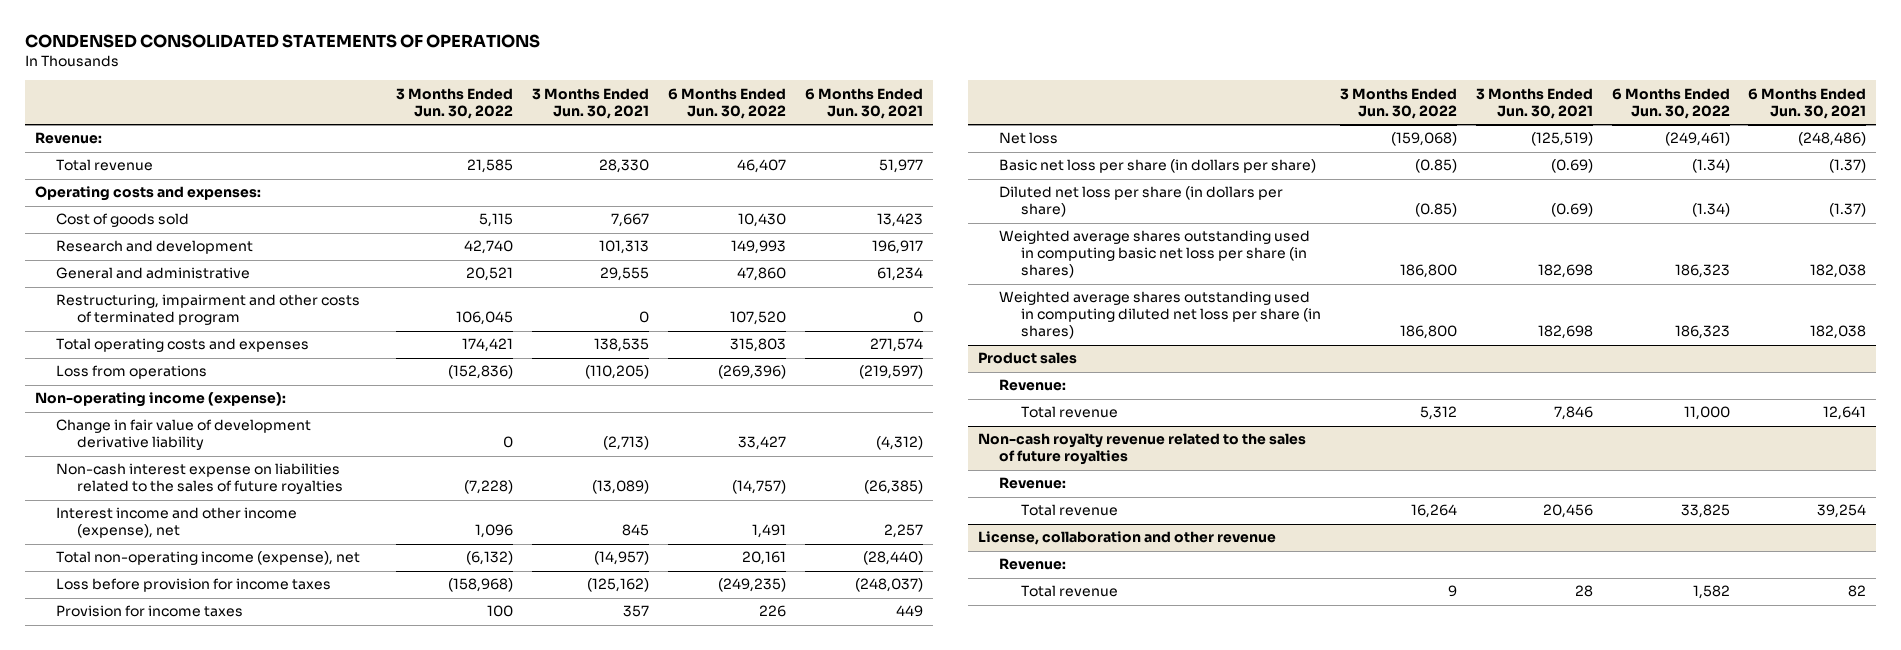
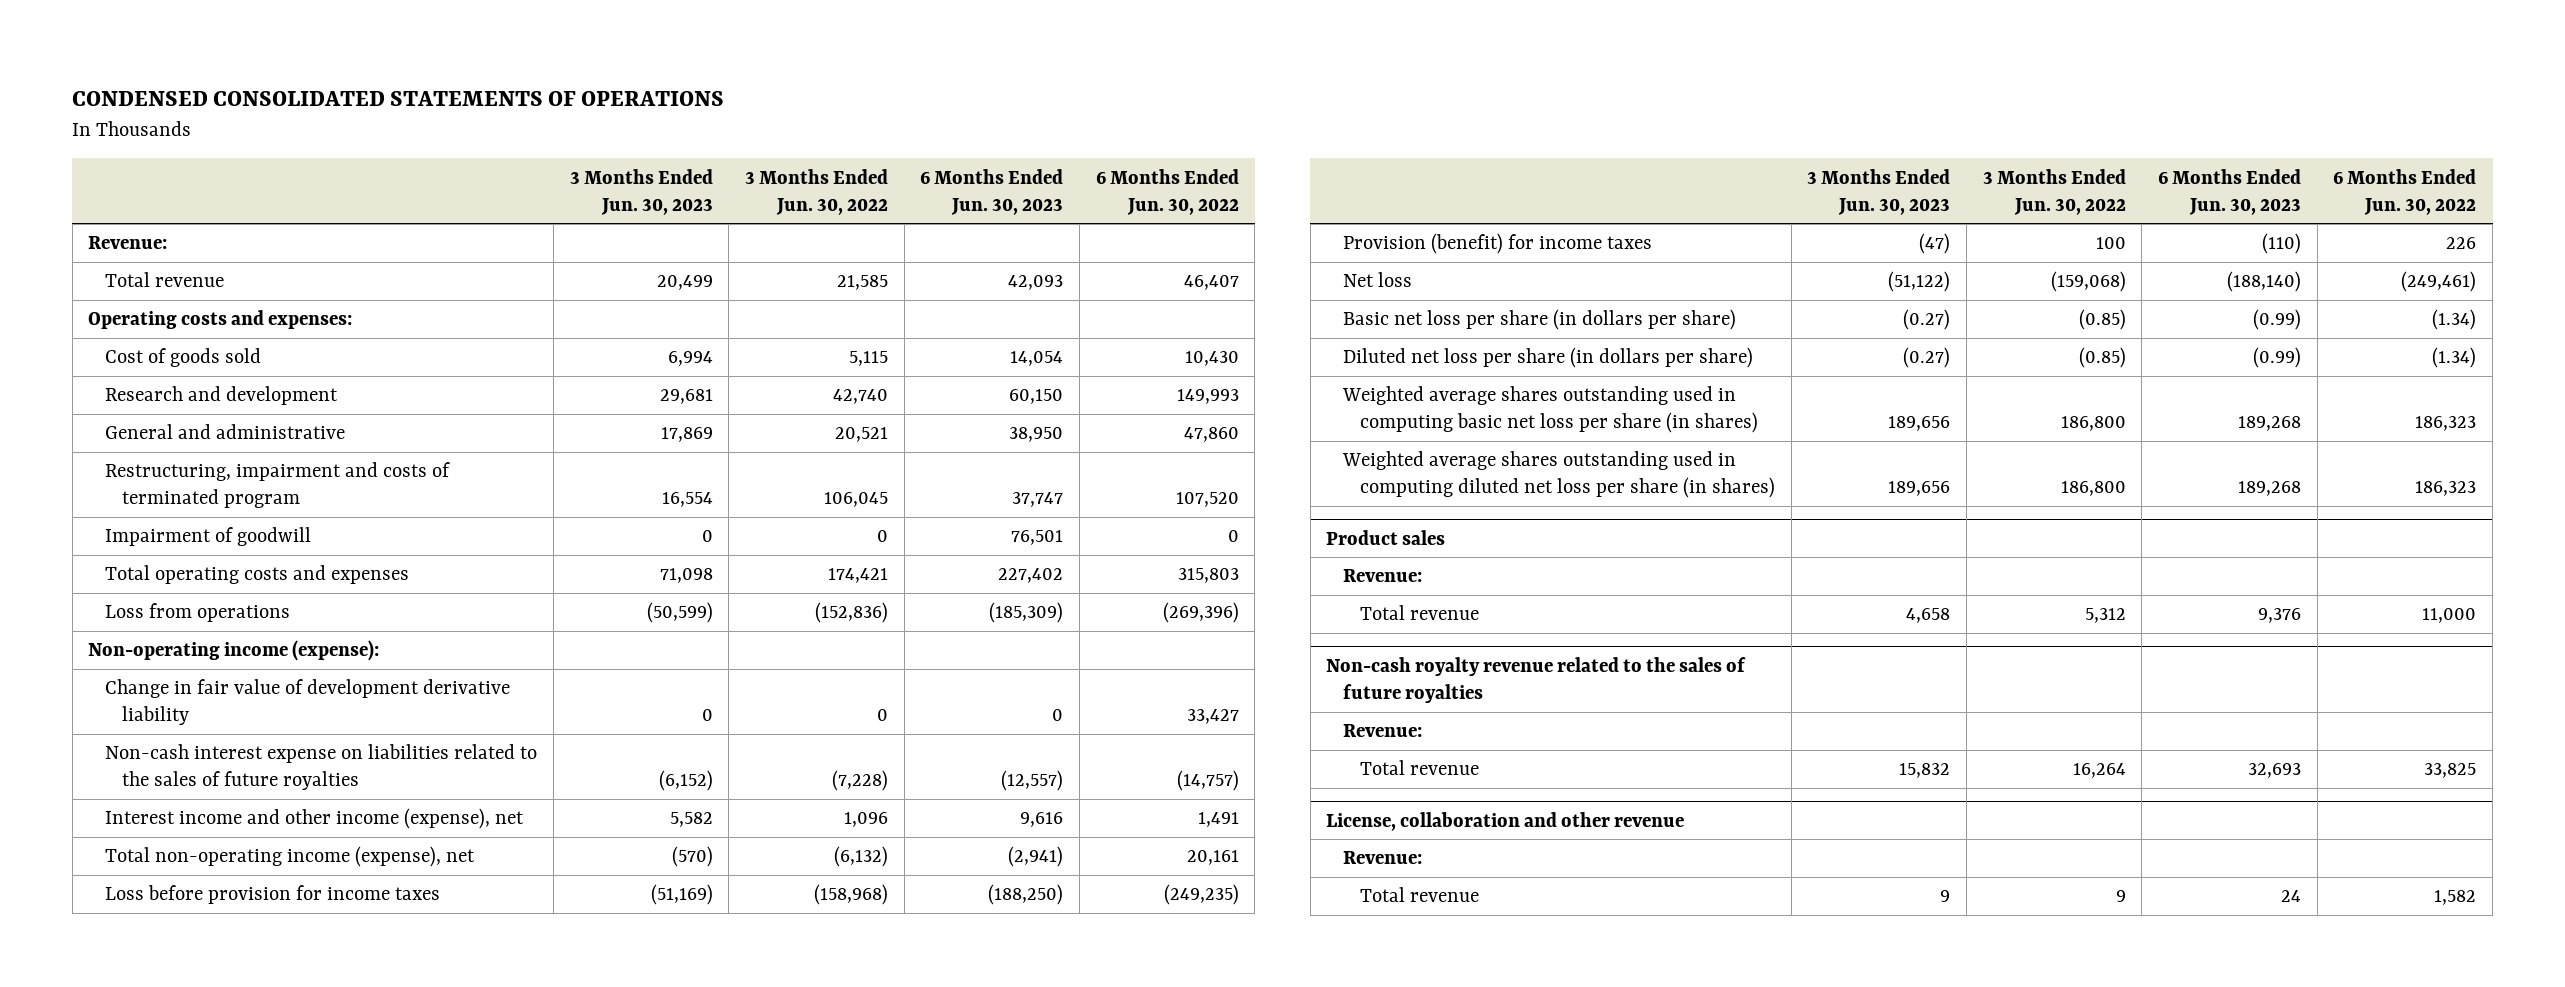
[532,87,650,119] 3 Months Ended Jun. 30, 2021 -> none
[805,87,924,119] 6 Months Ended Jun. 30, 2021 -> none
none -> [569,168,713,215] 3 Months Ended Jun. 30, 2023
none -> [920,168,1064,215] 6 Months Ended Jun. 30, 2023
[56,294,361,326] Restructuring, impairment and other costs of terminated program -> [105,462,451,509] Restructuring, impairment and costs of terminated program
none -> [105,527,312,547] Impairment of goodwill
[56,605,244,618] Provision for income taxes -> [1343,233,1653,255] Provision (benefit) for income taxes

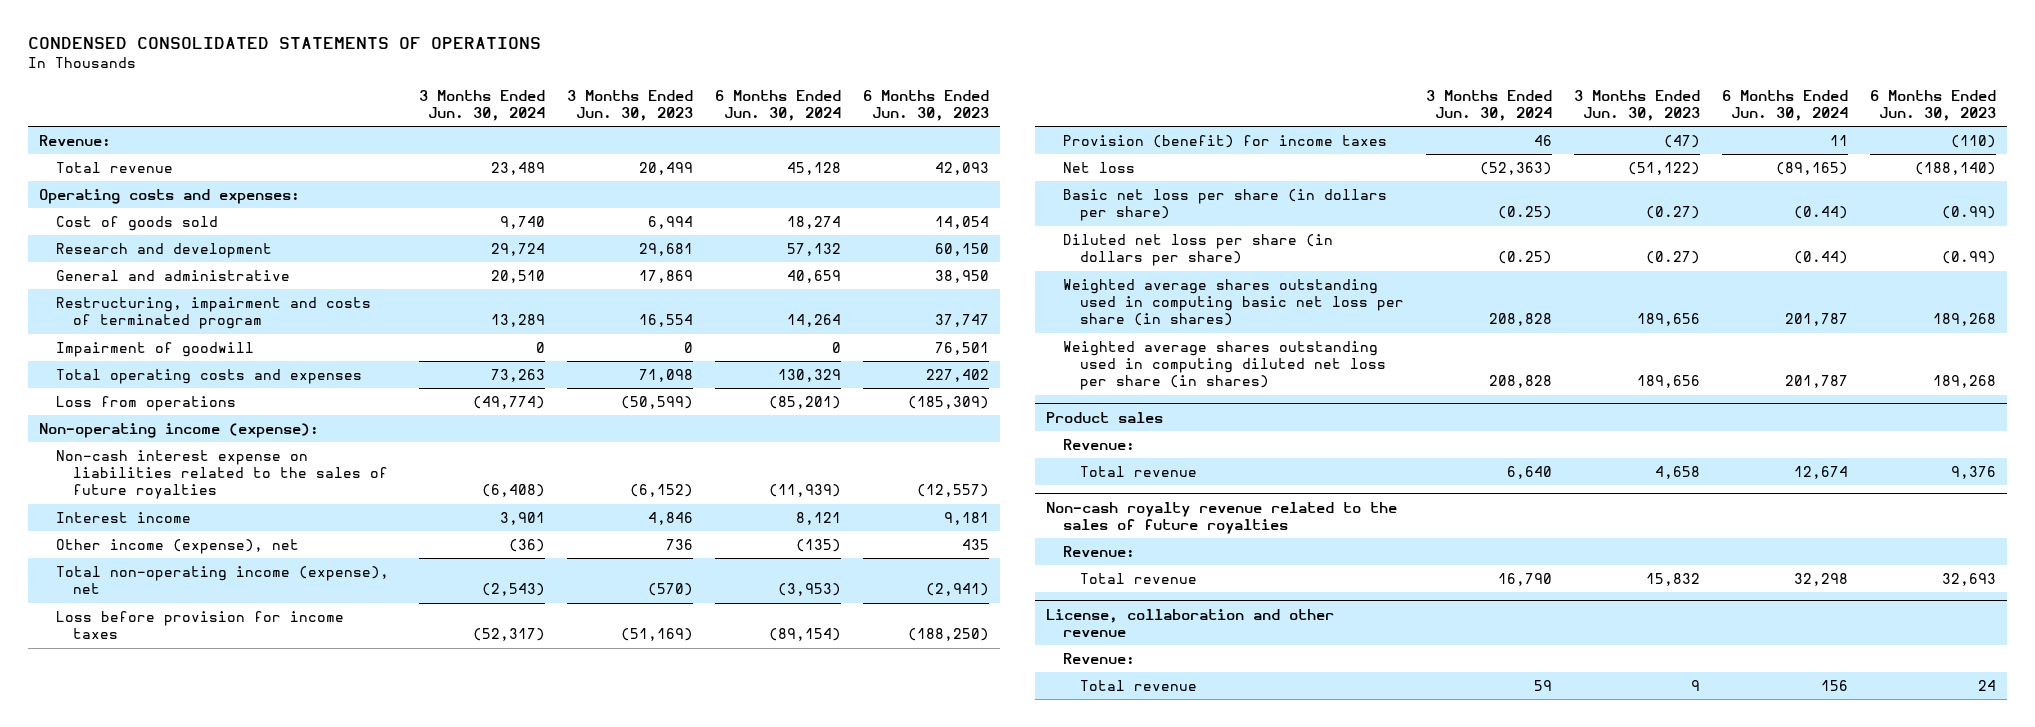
[744,168,888,215] 3 Months Ended Jun. 30, 2022 -> none
[1095,168,1239,215] 6 Months Ended Jun. 30, 2022 -> none
none -> [418,89,545,121] 3 Months Ended Jun. 30, 2024
none -> [715,89,842,121] 6 Months Ended Jun. 30, 2024
[105,679,511,726] Change in fair value of development derivative liability -> none
none -> [55,511,191,523] Interest income
[105,808,525,830] Interest income and other income (expense), net -> [55,538,299,554] Other income (expense), net
[669,812,713,828] 5,582 -> [665,538,693,550] 736
[1020,812,1064,828] 9,616 -> [962,538,990,550] 435

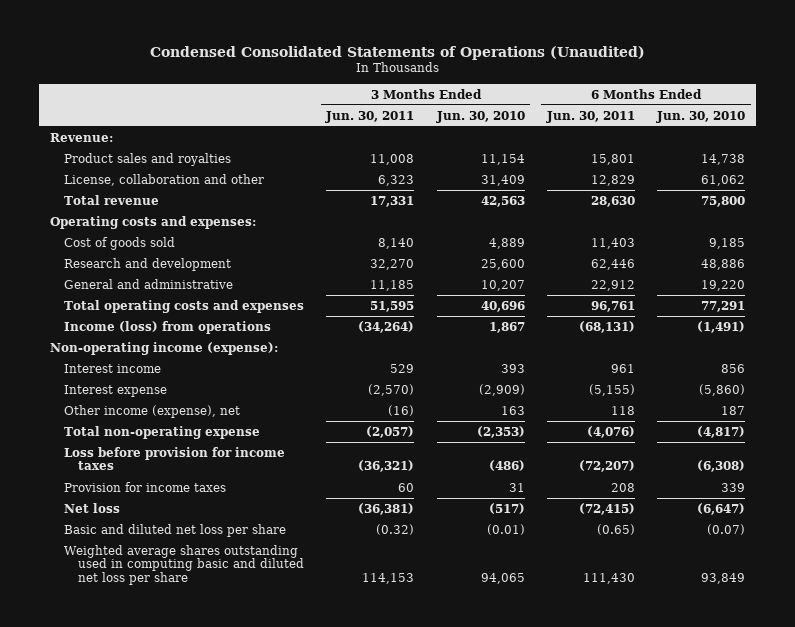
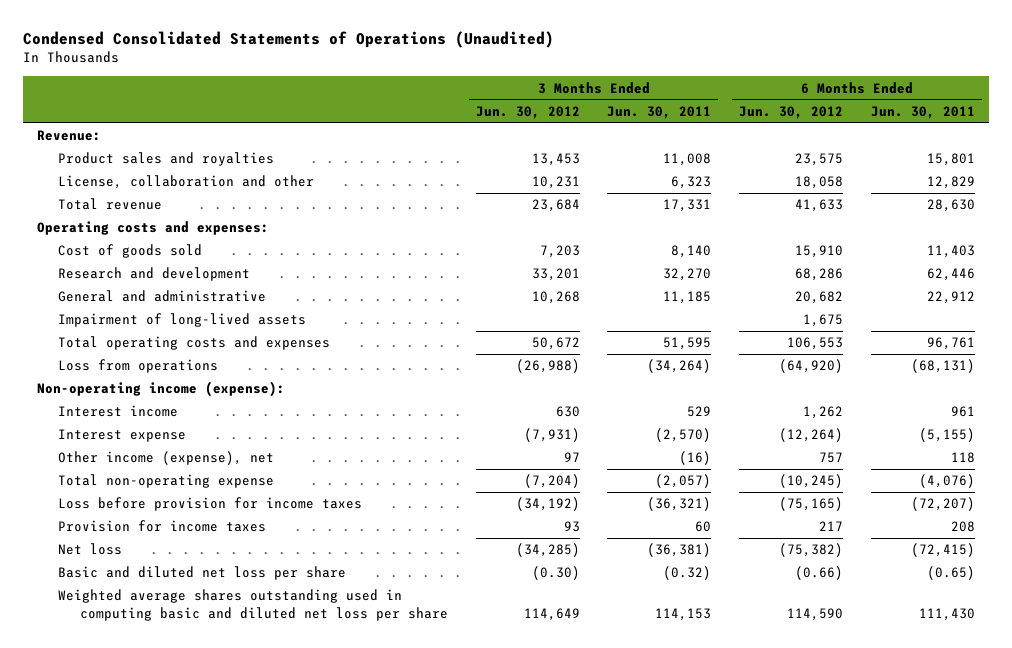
[435,110,525,123] Jun. 30, 2010 -> none
[656,110,746,123] Jun. 30, 2010 -> none
none -> [475,105,580,119] Jun. 30, 2012
none -> [739,105,844,119] Jun. 30, 2012
none -> [58,313,307,328] Impairment of long-lived assets
[64,320,272,334] Income (loss) from operations -> [58,359,219,374] Loss from operations

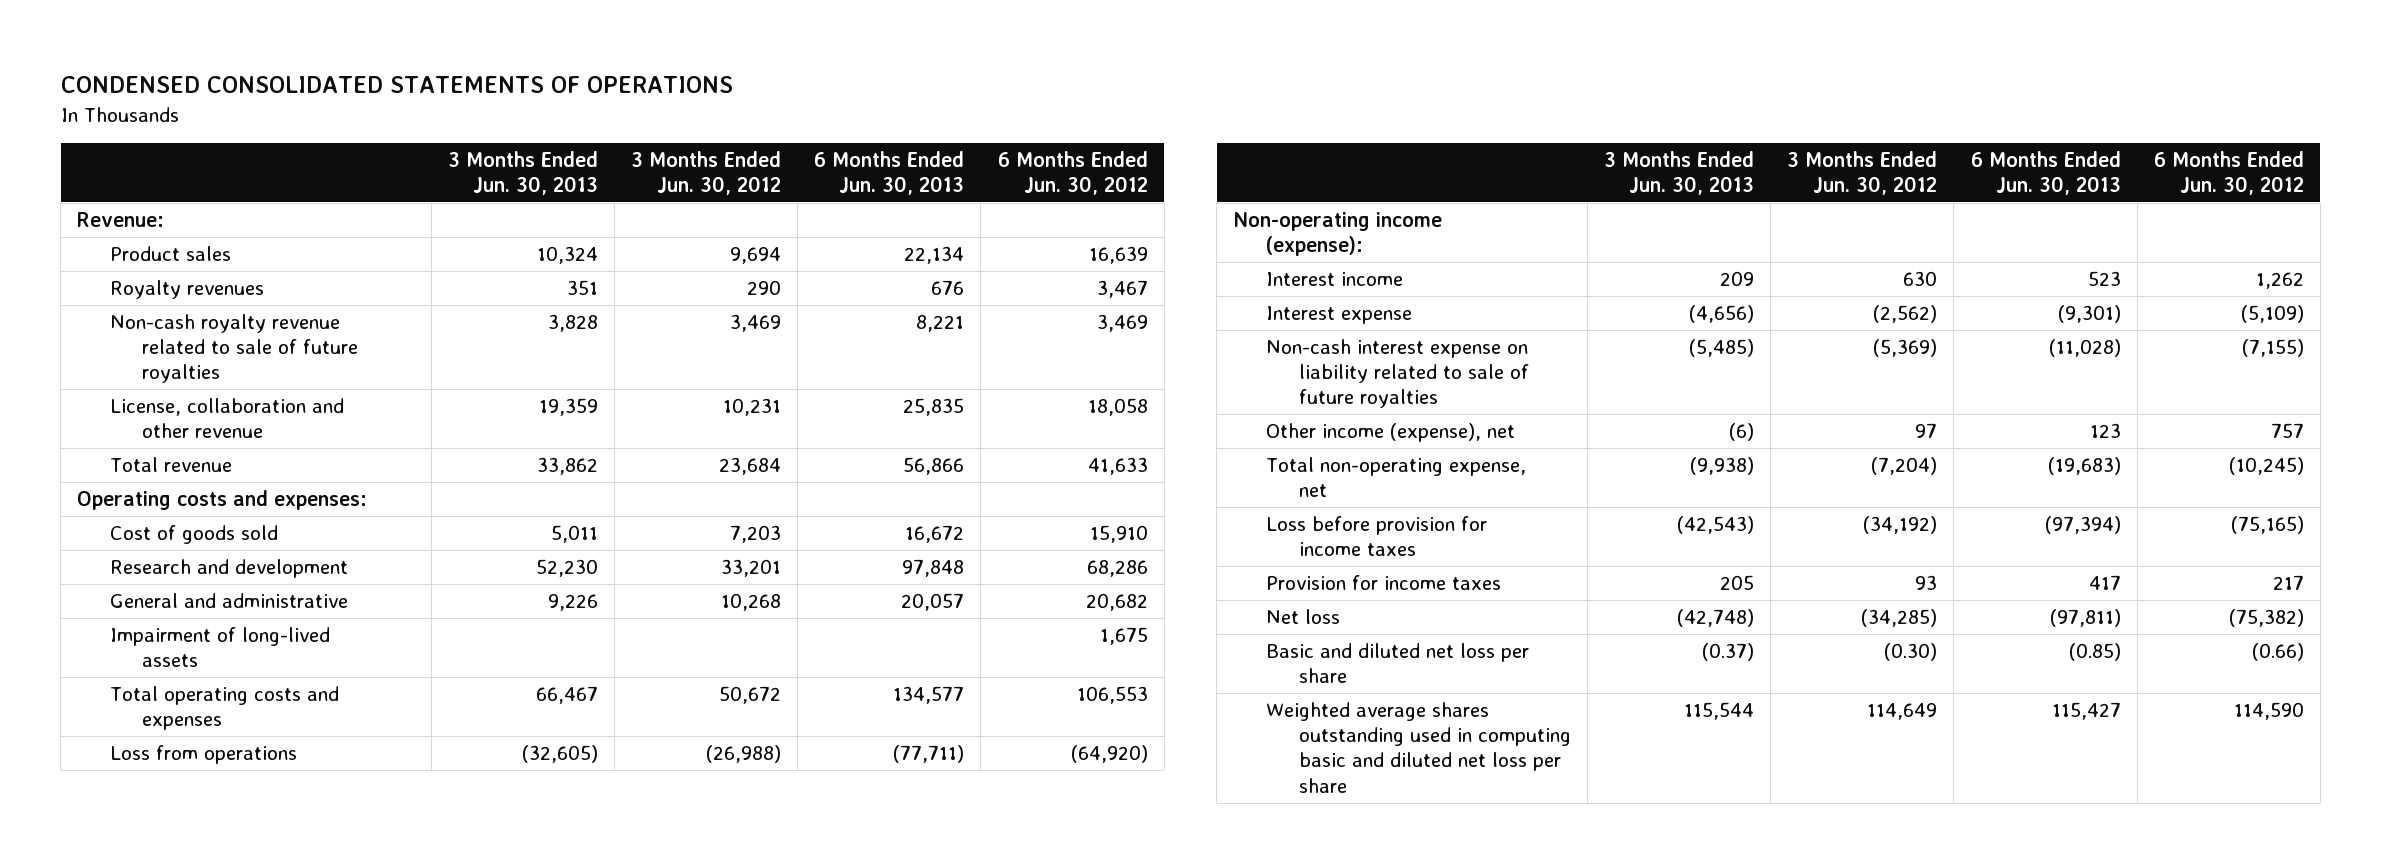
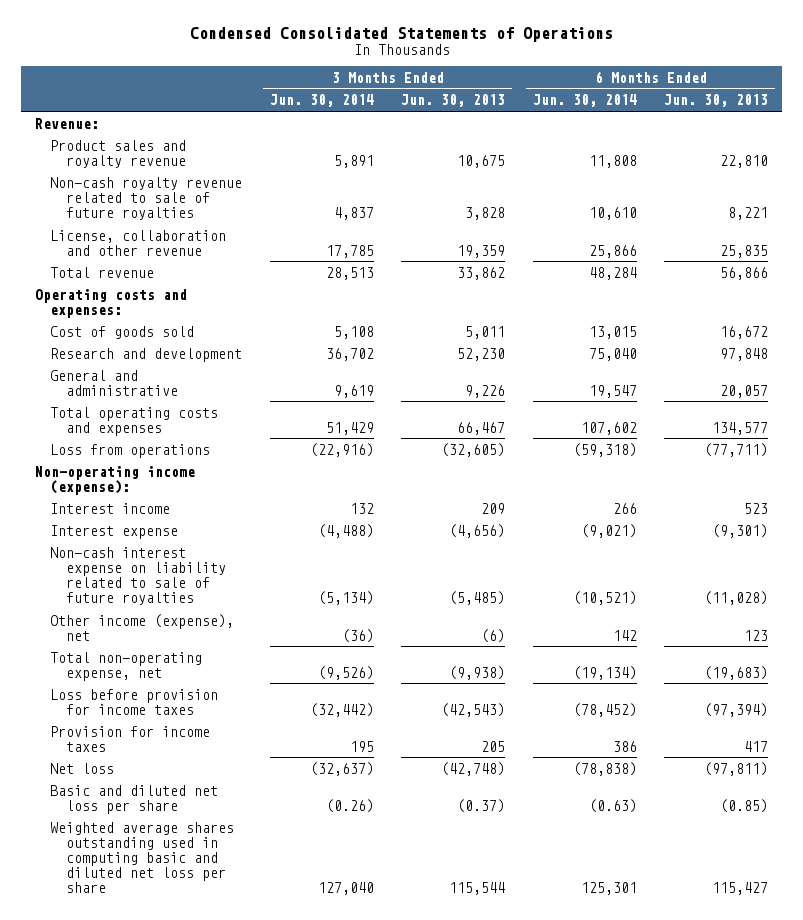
[60,76,733,94] CONDENSED CONSOLIDATED STATEMENTS OF OPERATIONS -> [189,27,613,43] Condensed Consolidated Statements of Operations
[631,150,782,195] 3 Months Ended Jun. 30, 2012 -> none
[997,150,1148,195] 6 Months Ended Jun. 30, 2012 -> none
none -> [269,94,374,108] Jun. 30, 2014
none -> [532,94,637,108] Jun. 30, 2014
[109,246,231,262] Product sales -> none
[109,280,264,300] Royalty revenues -> none
none -> [50,139,187,168] Product sales and royalty revenue
[109,627,330,668] Impairment of long-lived assets -> none

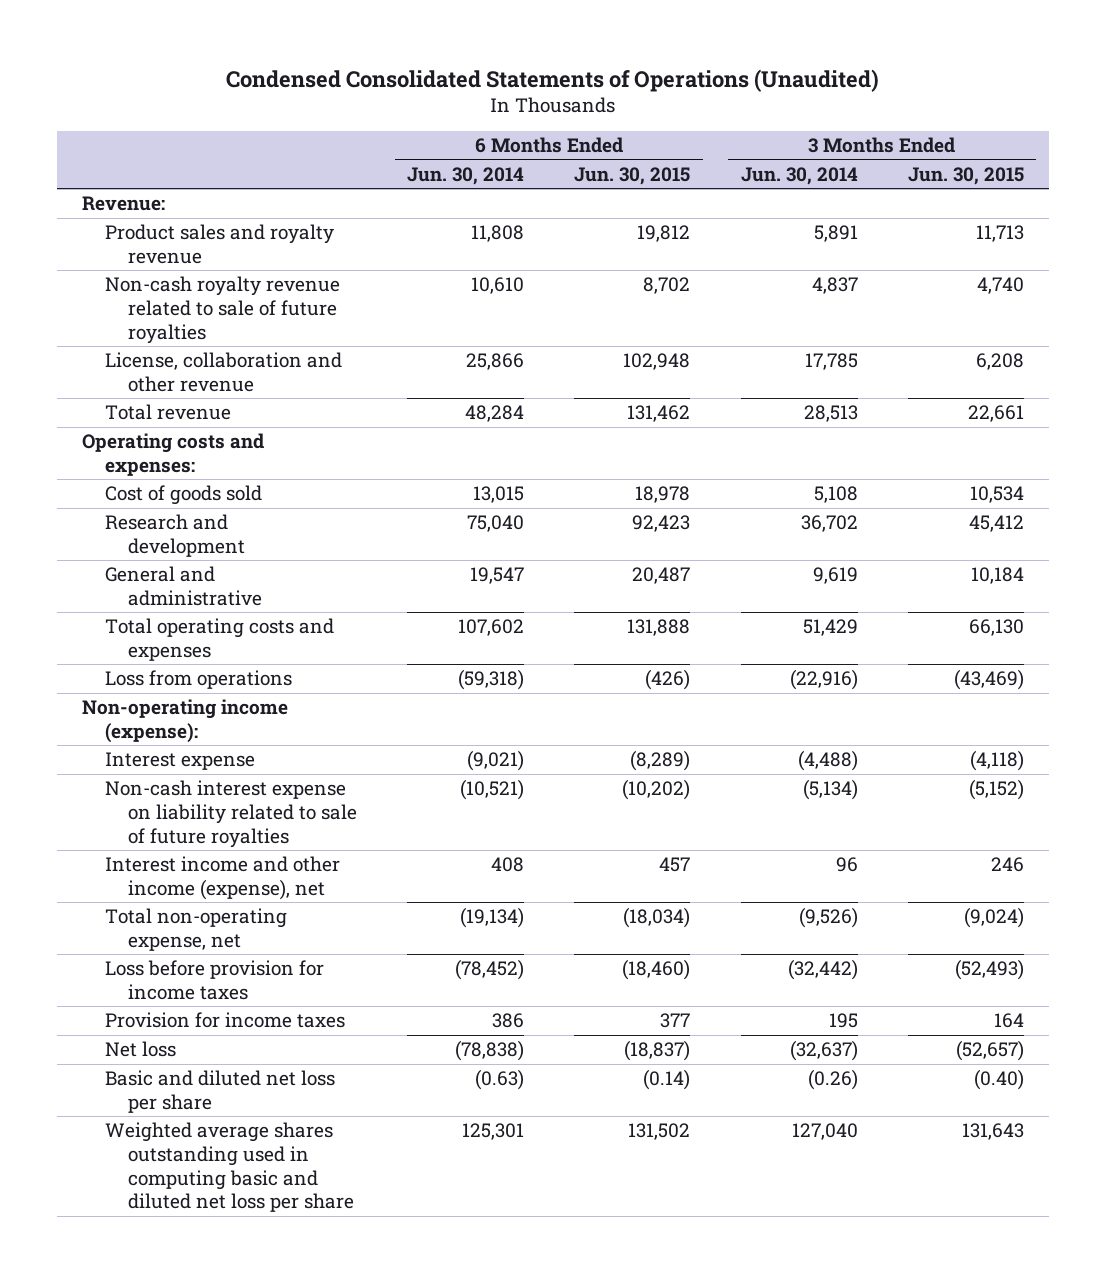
[189,27,613,43] Condensed Consolidated Statements of Operations -> [226,68,880,92] Condensed Consolidated Statements of Operations (Unaudited)
[401,94,506,108] Jun. 30, 2013 -> none
[664,94,769,108] Jun. 30, 2013 -> none
none -> [574,166,691,185] Jun. 30, 2015
none -> [907,166,1024,185] Jun. 30, 2015
[50,502,171,514] Interest income -> none
[50,613,235,641] Other income (expense), net -> [105,856,341,900] Interest income and other income (expense), net
[341,628,374,643] (36) -> [835,857,858,873] 96
[612,629,637,641] 142 -> [491,857,525,873] 408

